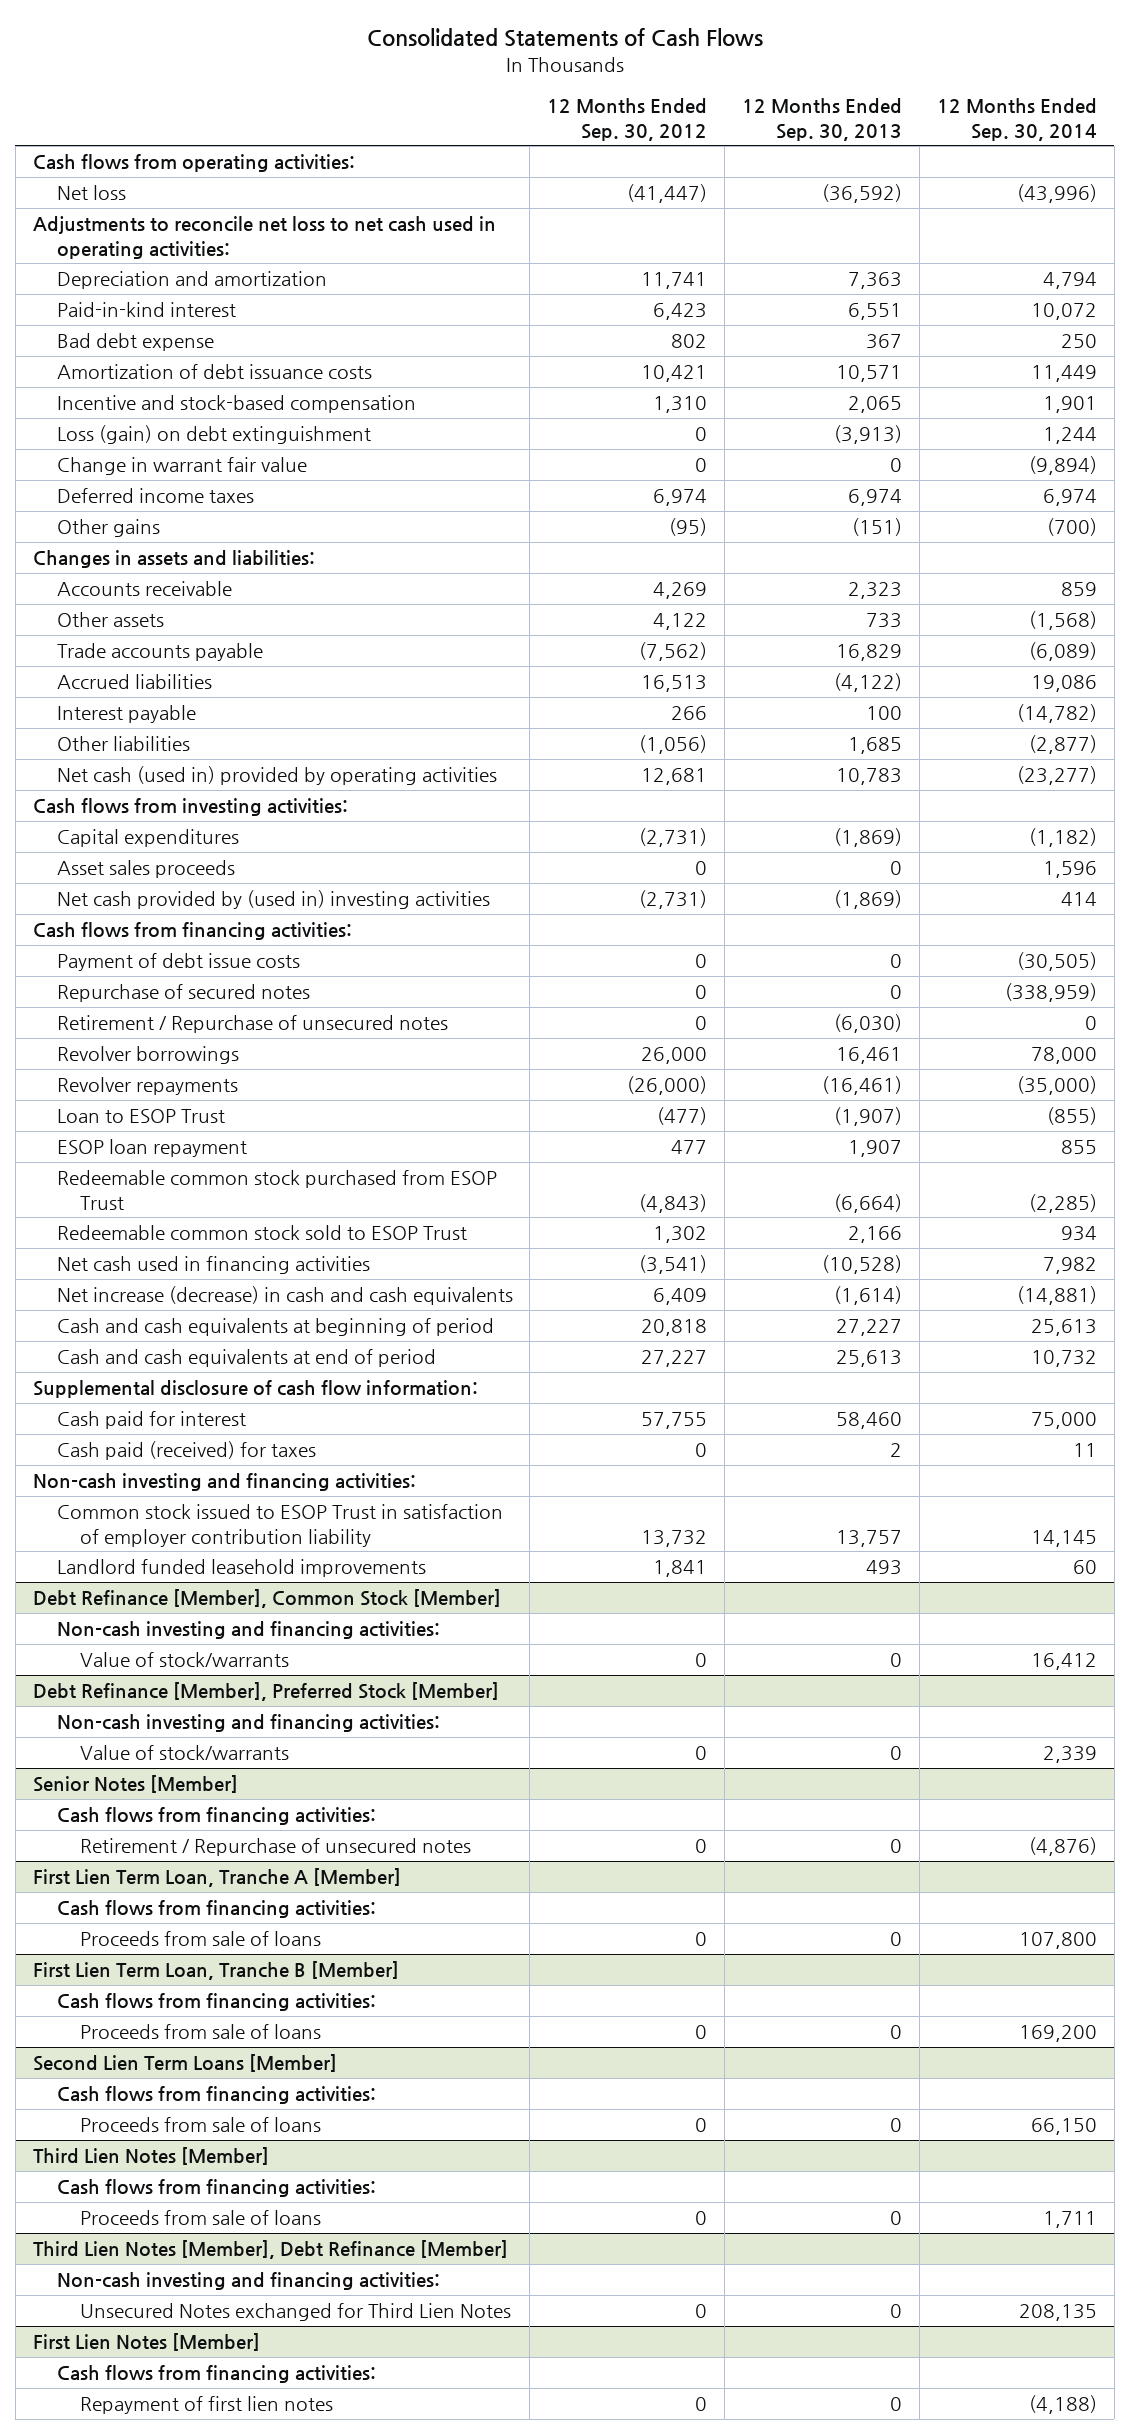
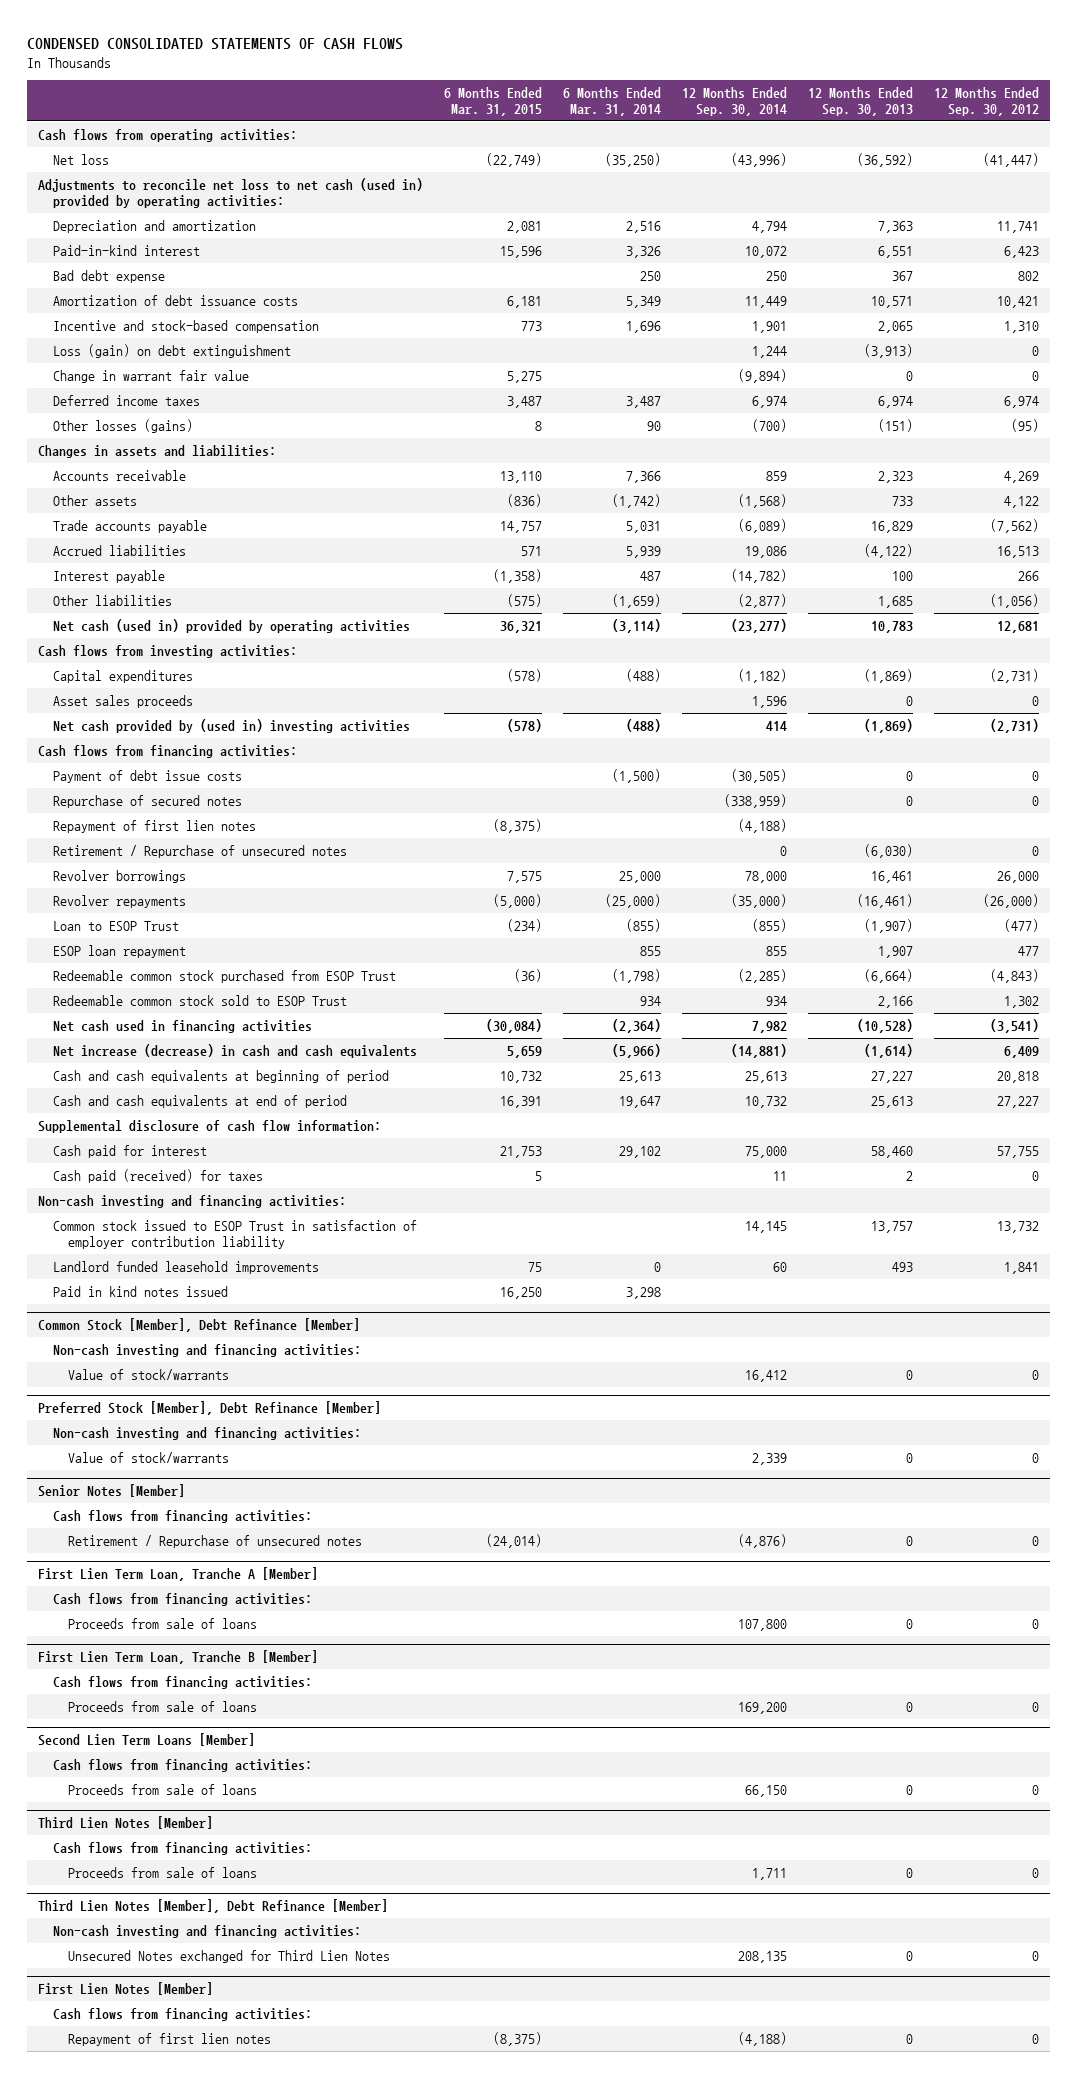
[366,28,763,48] Consolidated Statements of Cash Flows -> [27,38,404,51] CONDENSED CONSOLIDATED STATEMENTS OF CASH FLOWS
none -> [443,86,542,116] 6 Months Ended Mar. 31, 2015
none -> [562,86,661,116] 6 Months Ended Mar. 31, 2014
[32,216,496,259] Adjustments to reconcile net loss to net cash used in operating activities: -> [37,177,423,208] Adjustments to reconcile net loss to net cash (used in) provided by operating activities:
[56,519,160,538] Other gains -> [52,418,193,433] Other losses (gains)
none -> [52,819,256,833] Repayment of first lien notes
none -> [52,1285,228,1297] Paid in kind notes issued
[32,1589,501,1609] Debt Refinance [Member], Common Stock [Member] -> [37,1317,360,1332] Common Stock [Member], Debt Refinance [Member]
[32,1682,499,1702] Debt Refinance [Member], Preferred Stock [Member] -> [37,1400,381,1415] Preferred Stock [Member], Debt Refinance [Member]

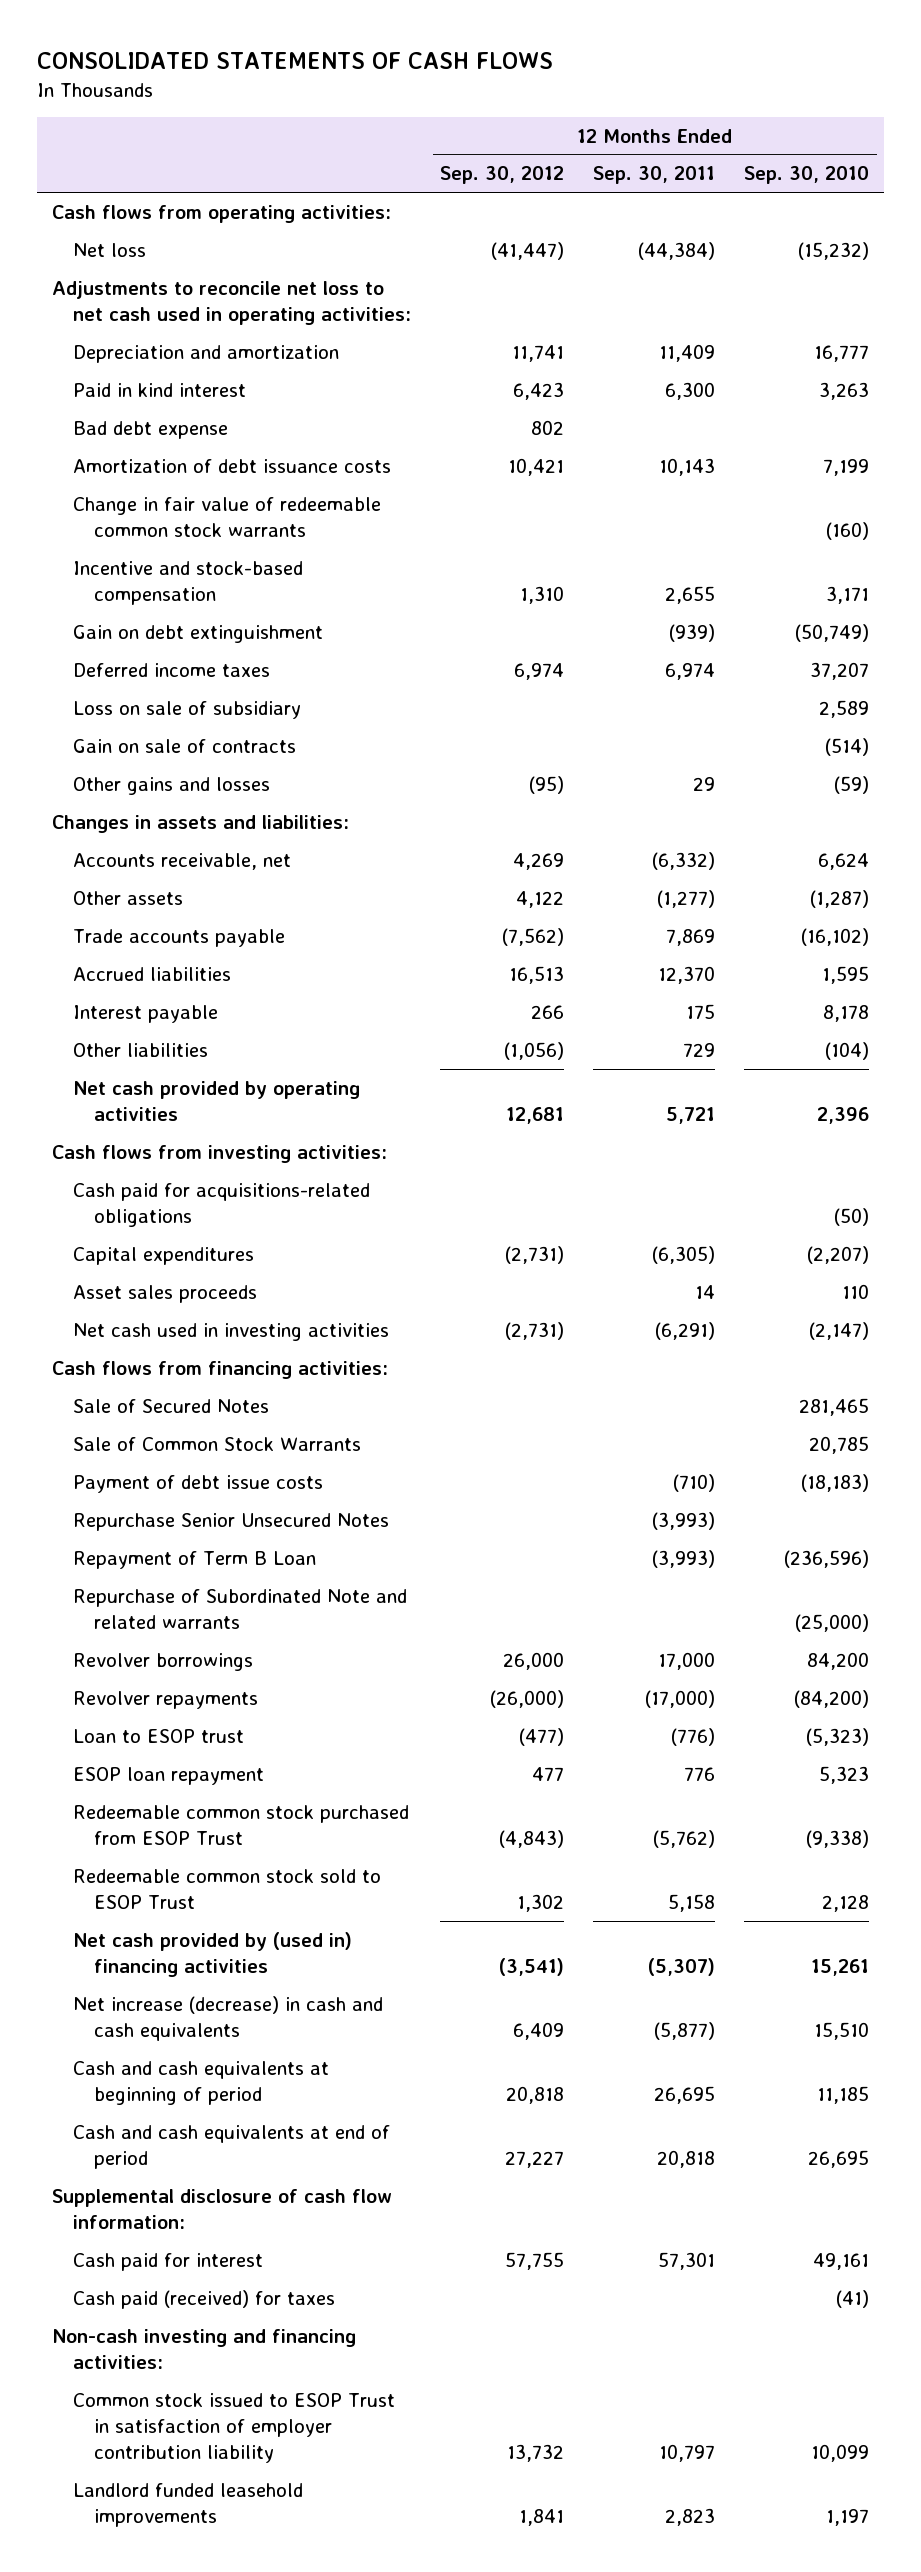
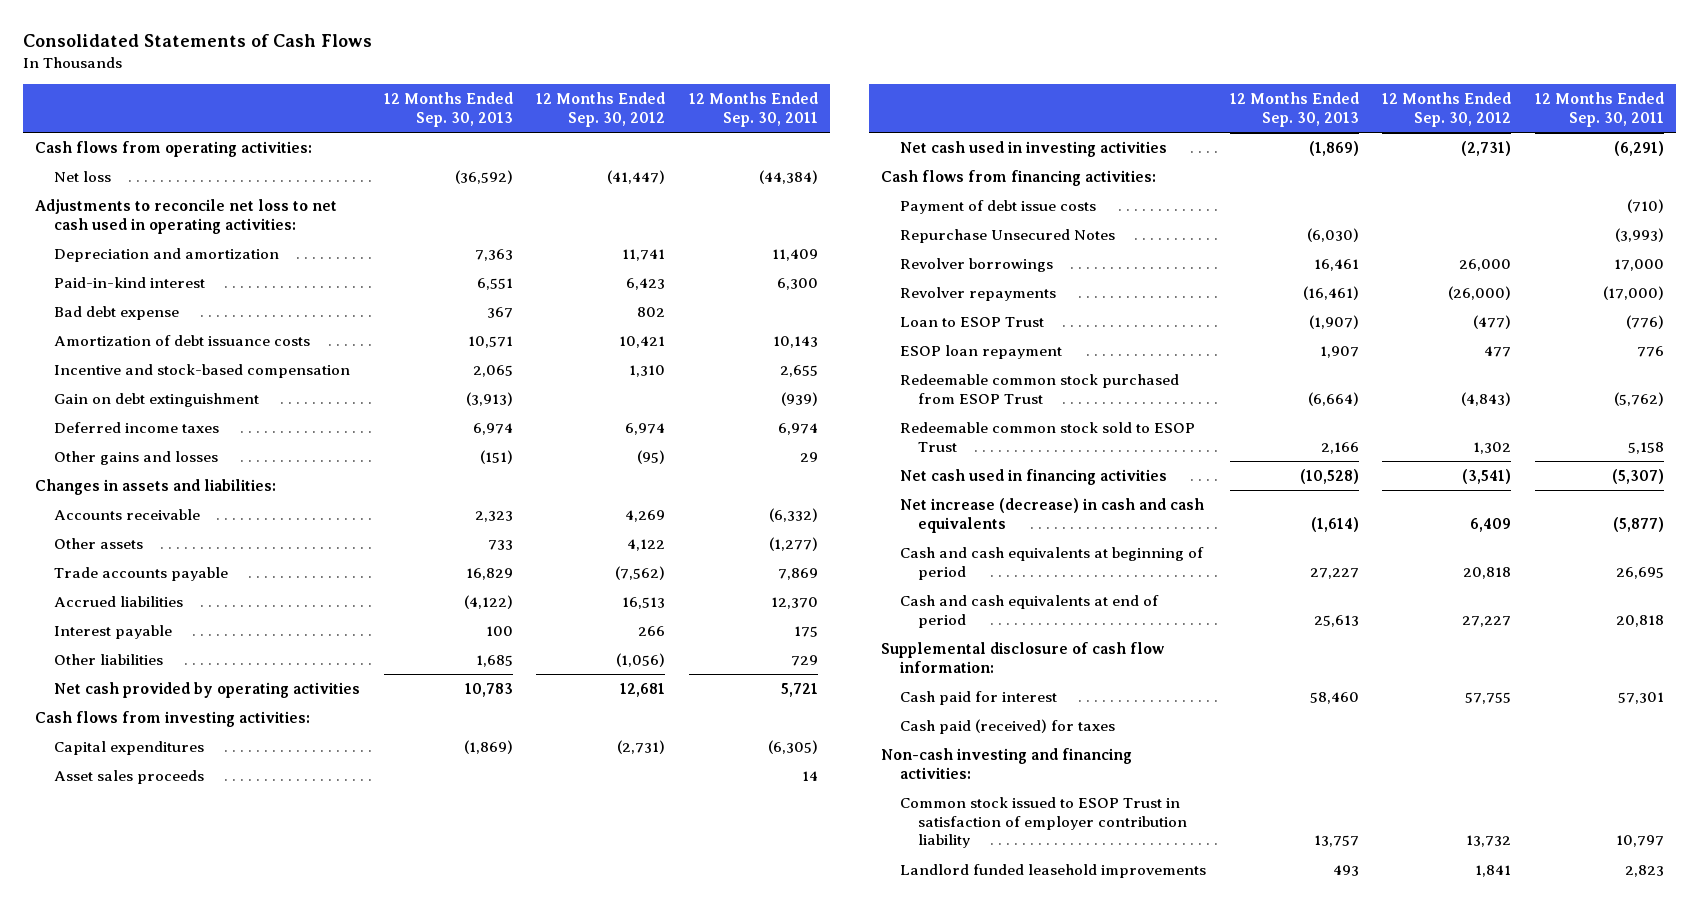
[37,51,554,69] CONSOLIDATED STATEMENTS OF CASH FLOWS -> [23,34,373,48] Consolidated Statements of Cash Flows
[744,166,870,185] Sep. 30, 2010 -> none
none -> [383,92,513,127] 12 Months Ended Sep. 30, 2013
[72,382,246,397] Paid in kind interest -> [53,277,205,289] Paid-in-kind interest
[72,496,381,537] Change in fair value of redeemable common stock warrants -> none
[72,700,301,719] Loss on sale of subsidiary -> none
[72,738,296,753] Gain on sale of contracts -> none
[72,852,291,870] Accounts receivable, net -> [53,509,200,521] Accounts receivable
[72,1182,370,1227] Cash paid for acquisitions-related obligations -> none
[72,1398,269,1413] Sale of Secured Notes -> none
[72,1436,361,1451] Sale of Common Stock Warrants -> none
[72,1512,389,1531] Repurchase Senior Unsecured Notes -> none
[72,1588,407,1629] Repurchase of Subordinated Note and related warrants -> none
[72,1550,316,1569] Repayment of Term B Loan -> [899,229,1115,244] Repurchase Unsecured Notes
[72,1728,244,1743] Loan to ESOP trust -> [899,317,1044,328] Loan to ESOP Trust
[72,1931,352,1977] Net cash provided by (used in) financing activities -> [899,469,1167,486] Net cash used in financing activities

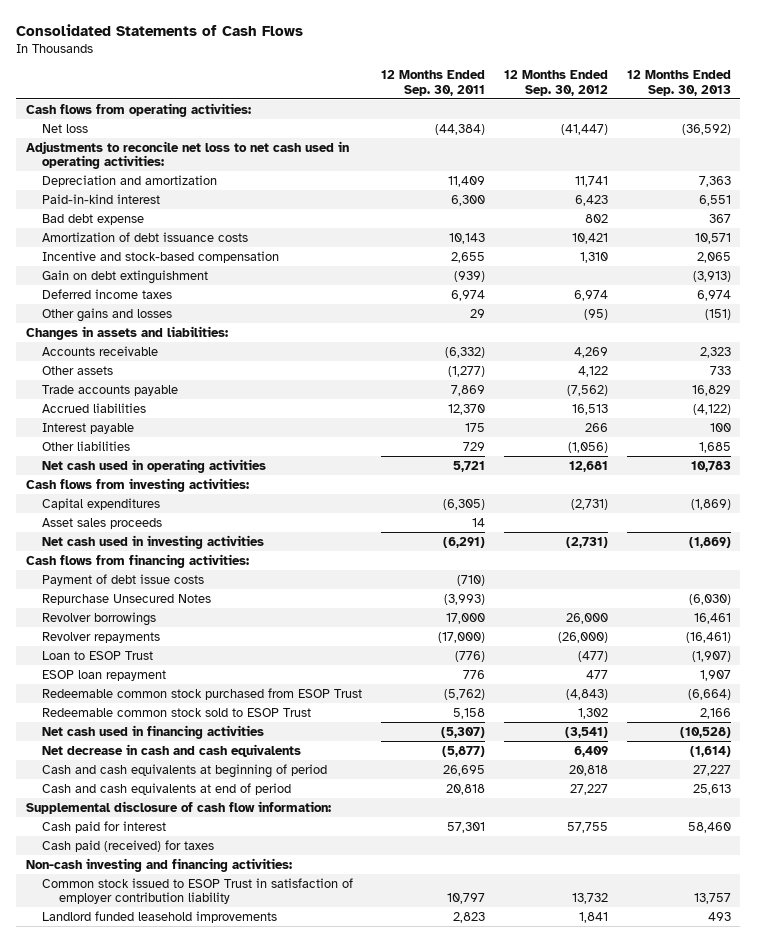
[53,682,360,699] Net cash provided by operating activities -> [42,458,267,473] Net cash used in operating activities
[899,498,1204,533] Net increase (decrease) in cash and cash equivalents -> [42,743,302,757] Net decrease in cash and cash equivalents

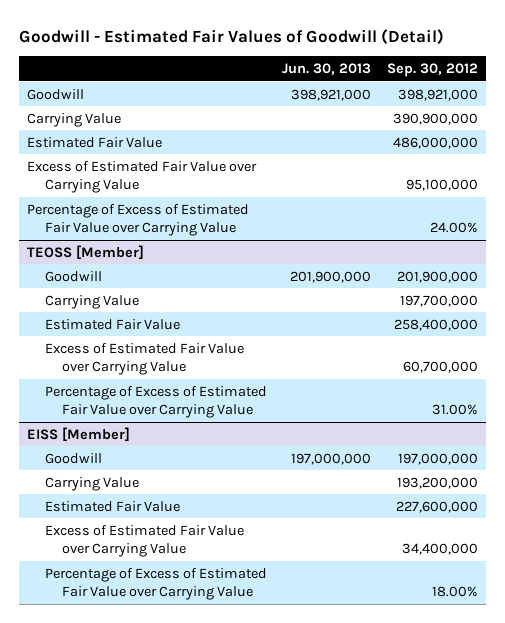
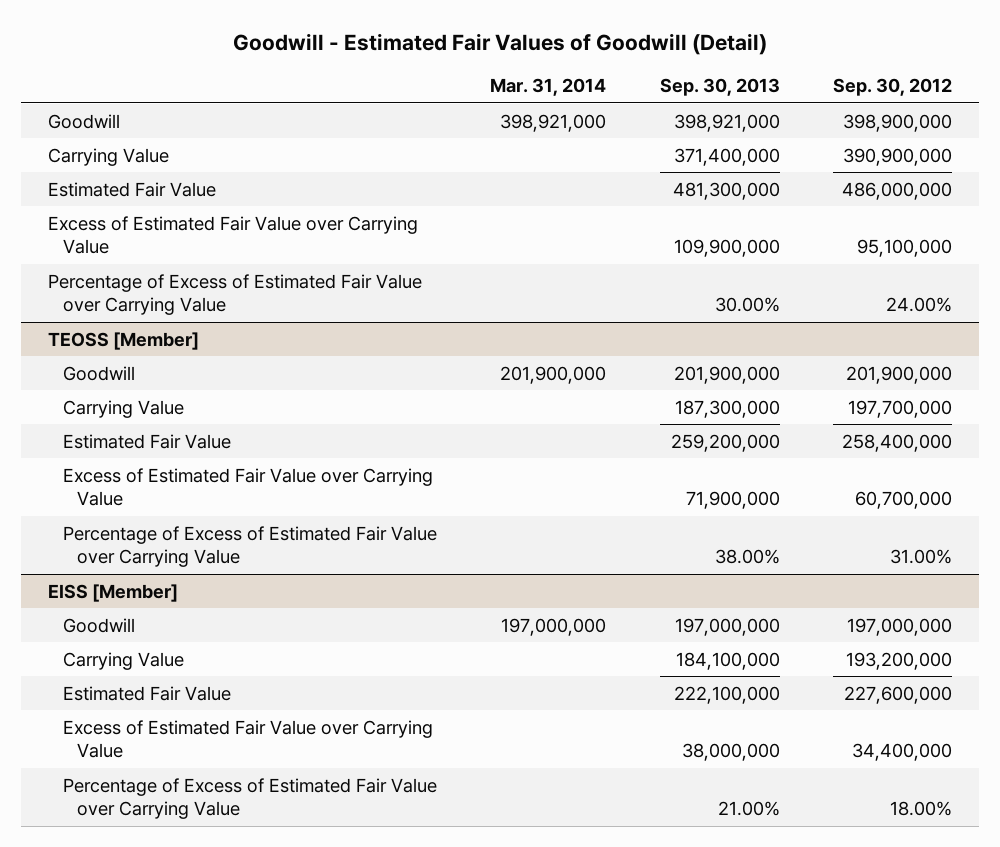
[282,63,372,76] Jun. 30, 2013 -> none
none -> [490,78,607,97] Mar. 31, 2014
none -> [659,78,780,97] Sep. 30, 2013
[398,88,479,101] 398,921,000 -> [843,113,953,132] 398,900,000

